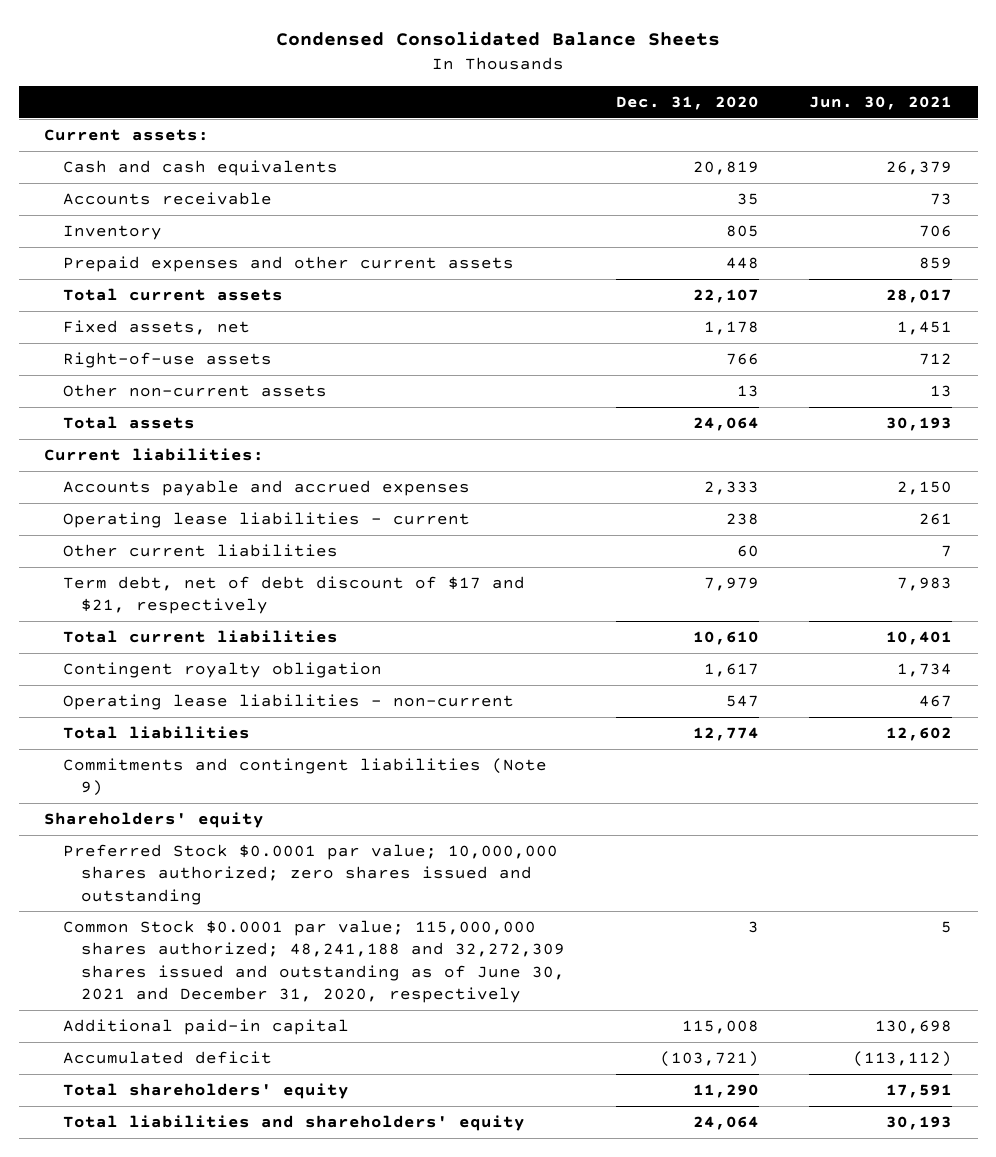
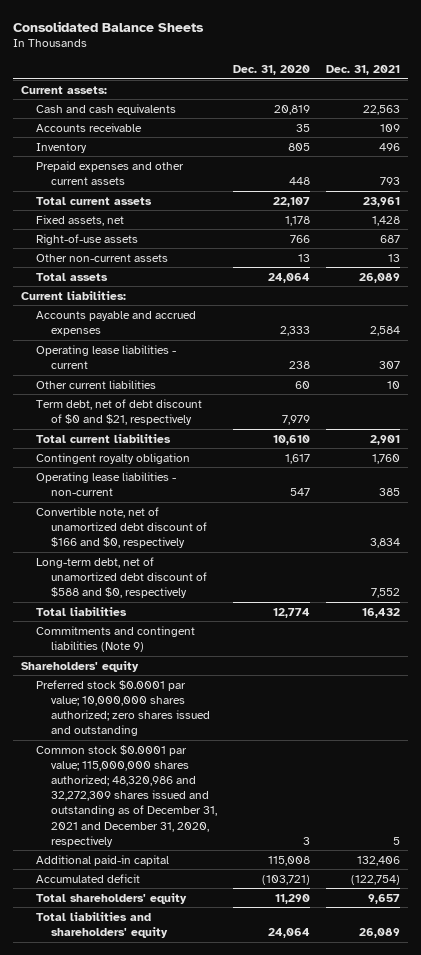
[276,31,721,47] Condensed Consolidated Balance Sheets -> [13,20,205,32] Consolidated Balance Sheets
[809,95,953,110] Jun. 30, 2021 -> none
none -> [326,65,401,76] Dec. 31, 2021
[62,575,525,615] Term debt, net of debt discount of $17 and $21, respectively -> [36,398,203,425] Term debt, net of debt discount of $0 and $21, respectively
none -> [36,506,208,549] Convertible note, net of unamortized debt discount of $166 and $0, respectively
none -> [36,556,208,599] Long-term debt, net of unamortized debt discount of $588 and $0, respectively
[62,843,558,905] Preferred Stock $0.0001 par value; 10,000,000 shares authorized; zero shares issued and outstanding -> [36,679,211,737] Preferred stock $0.0001 par value; 10,000,000 shares authorized; zero shares issued and outstanding
[62,919,566,1003] Common Stock $0.0001 par value; 115,000,000 shares authorized; 48,241,188 and 32,272,309 shares issued and outstanding as of June 30, 2021 and December 31, 2020, respectively -> [36,744,218,847] Common stock $0.0001 par value; 115,000,000 shares authorized; 48,320,986 and 32,272,309 shares issued and outstanding as of December 31, 2021 and December 31, 2020, respectively

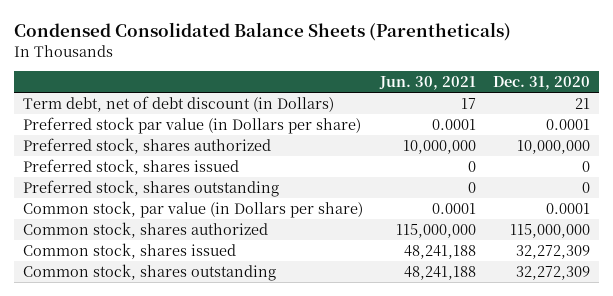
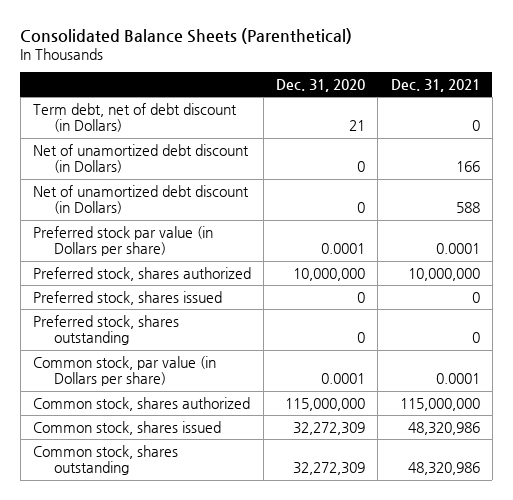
[13,21,511,41] Condensed Consolidated Balance Sheets (Parentheticals) -> [20,27,353,44] Consolidated Balance Sheets (Parenthetical)
[379,76,477,91] Jun. 30, 2021 -> none
none -> [390,78,480,92] Dec. 31, 2021
none -> [32,143,249,174] Net of unamortized debt discount (in Dollars)
none -> [32,184,249,215] Net of unamortized debt discount (in Dollars)

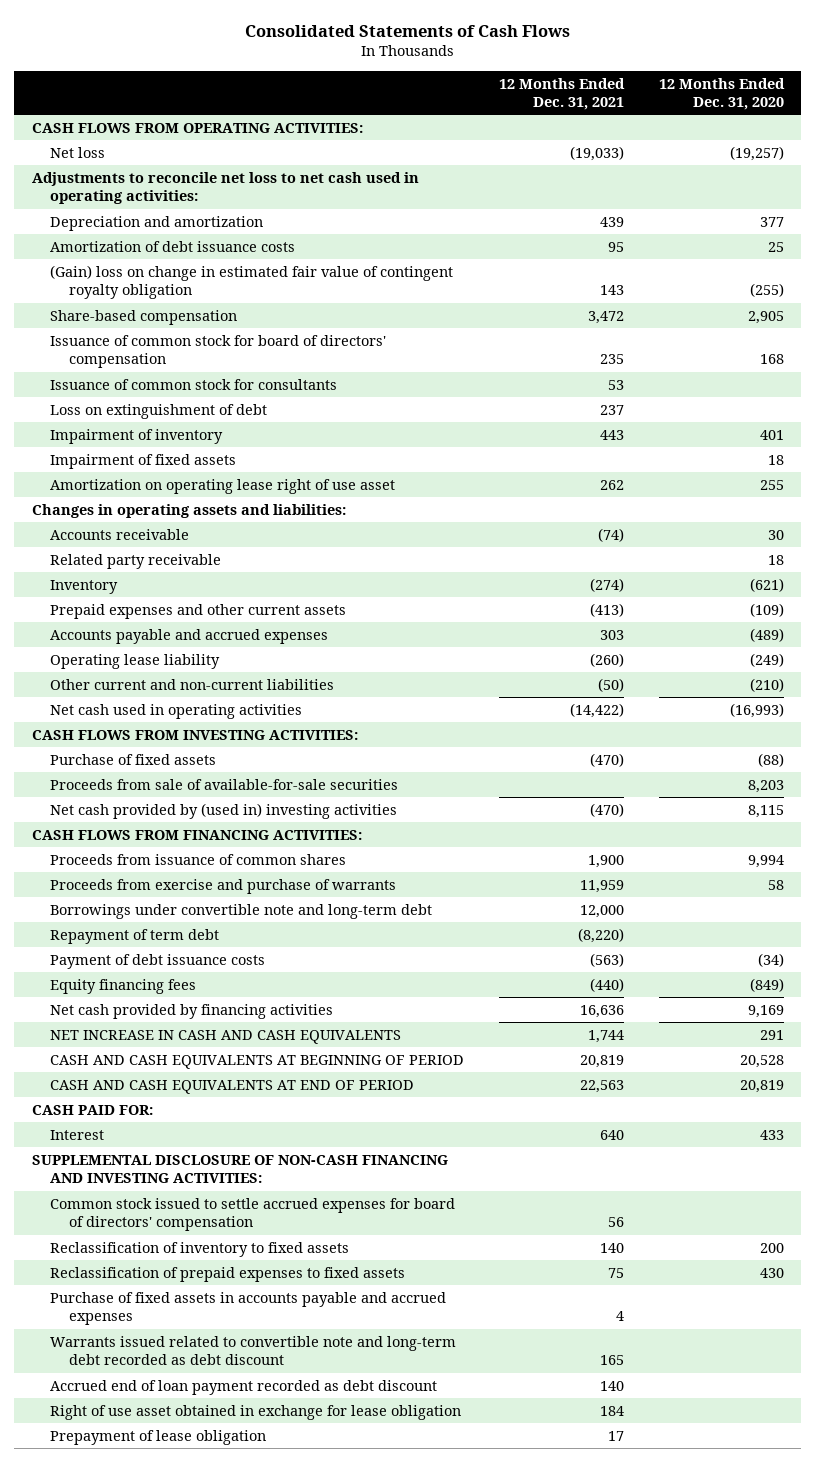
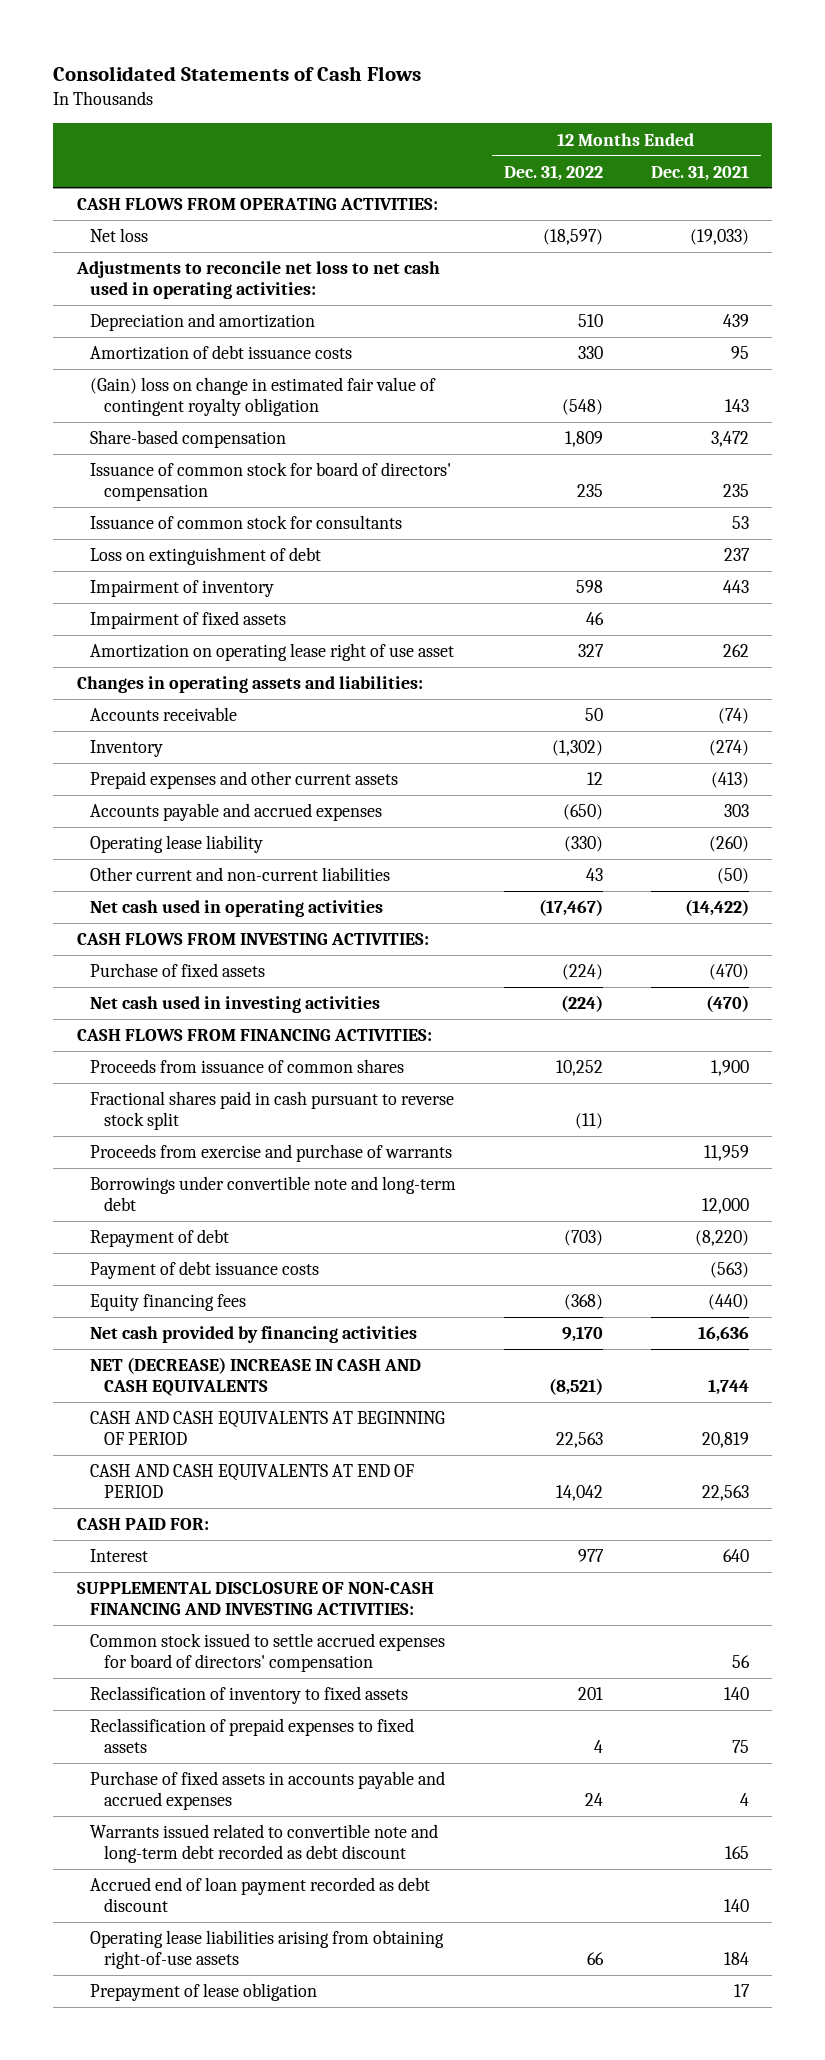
[658,77,785,111] 12 Months Ended Dec. 31, 2020 -> none
none -> [504,164,604,181] Dec. 31, 2022
[50,553,222,569] Related party receivable -> none
[50,778,399,790] Proceeds from sale of available-for-sale securities -> none
[50,802,398,819] Net cash provided by (used in) investing activities -> [90,996,381,1014] Net cash used in investing activities
none -> [90,1091,455,1131] Fractional shares paid in cash pursuant to reverse stock split
[50,928,220,944] Repayment of term debt -> [90,1229,230,1248] Repayment of debt
[50,1029,402,1044] NET INCREASE IN CASH AND CASH EQUIVALENTS -> [90,1357,422,1397] NET (DECREASE) INCREASE IN CASH AND CASH EQUIVALENTS
[50,1404,462,1420] Right of use asset obtained in exchange for lease obligation -> [90,1930,445,1970] Operating lease liabilities arising from obtaining right-of-use assets

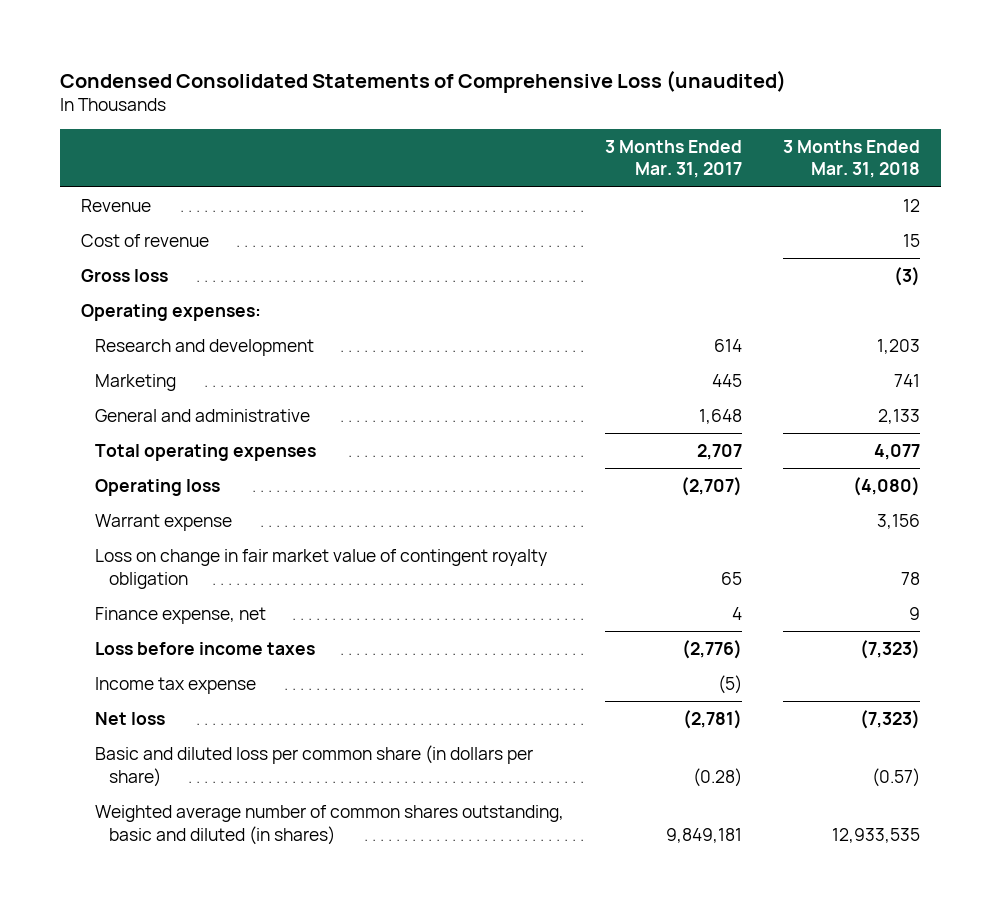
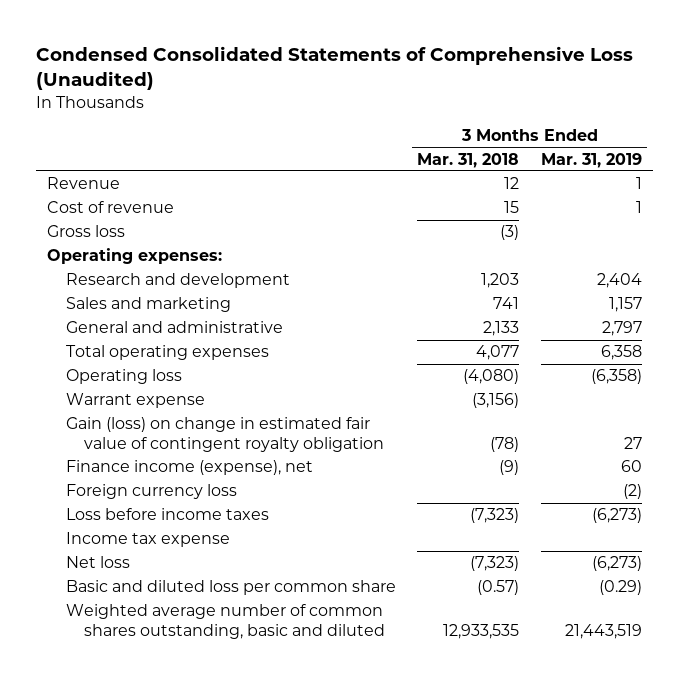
[60,69,787,93] Condensed Consolidated Statements of Comprehensive Loss (unaudited) -> [36,46,634,91] Condensed Consolidated Statements of Comprehensive Loss (Unaudited)
[605,139,743,179] 3 Months Ended Mar. 31, 2017 -> none
none -> [541,152,643,168] Mar. 31, 2019
[94,373,176,391] Marketing -> [65,297,231,313] Sales and marketing
[877,513,921,529] 3,156 -> [472,393,520,409] (3,156)
[94,548,547,589] Loss on change in fair market value of contingent royalty obligation -> [65,417,384,452] Gain (loss) on change in estimated fair value of contingent royalty obligation
[901,571,921,585] 78 -> [490,436,520,452] (78)
[94,606,266,624] Finance expense, net -> [65,460,313,476] Finance income (expense), net
[909,606,921,620] 9 -> [499,460,520,476] (9)
none -> [65,484,237,500] Foreign currency loss
[94,744,533,787] Basic and diluted loss per common share (in dollars per share) -> [65,580,396,596] Basic and diluted loss per common share
[94,804,564,845] Weighted average number of common shares outstanding, basic and diluted (in shares) -> [65,604,385,639] Weighted average number of common shares outstanding, basic and diluted

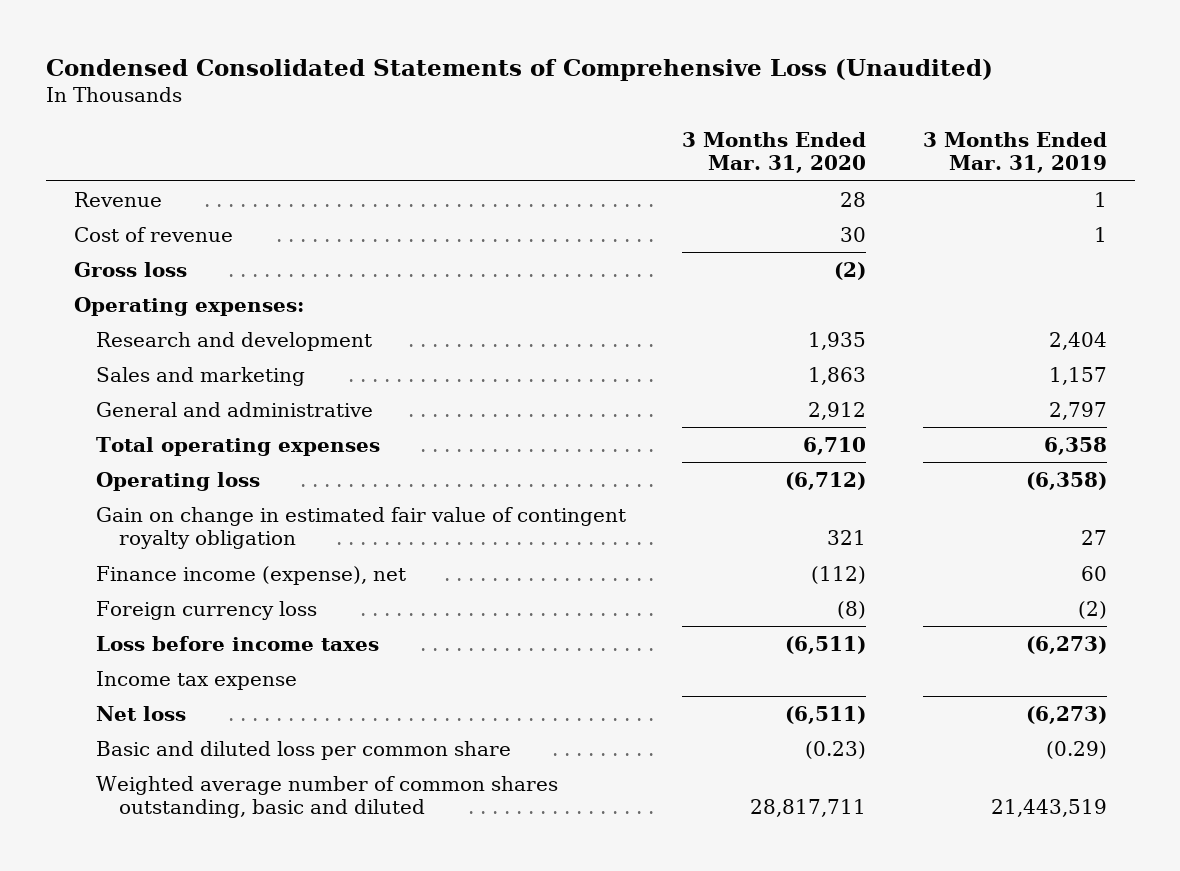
[417,152,520,168] Mar. 31, 2018 -> none
none -> [682,131,867,174] 3 Months Ended Mar. 31, 2020
[65,393,205,409] Warrant expense -> none
[65,417,384,452] Gain (loss) on change in estimated fair value of contingent royalty obligation -> [96,506,627,550] Gain on change in estimated fair value of contingent royalty obligation

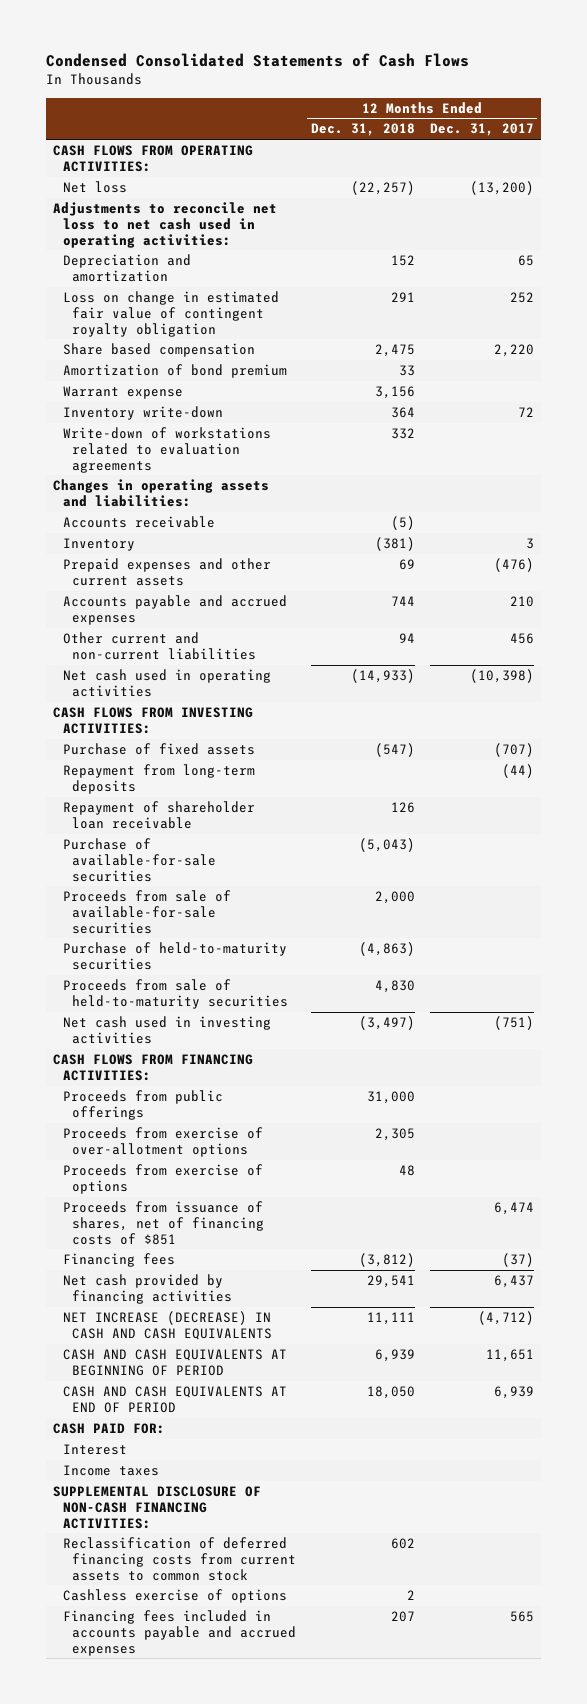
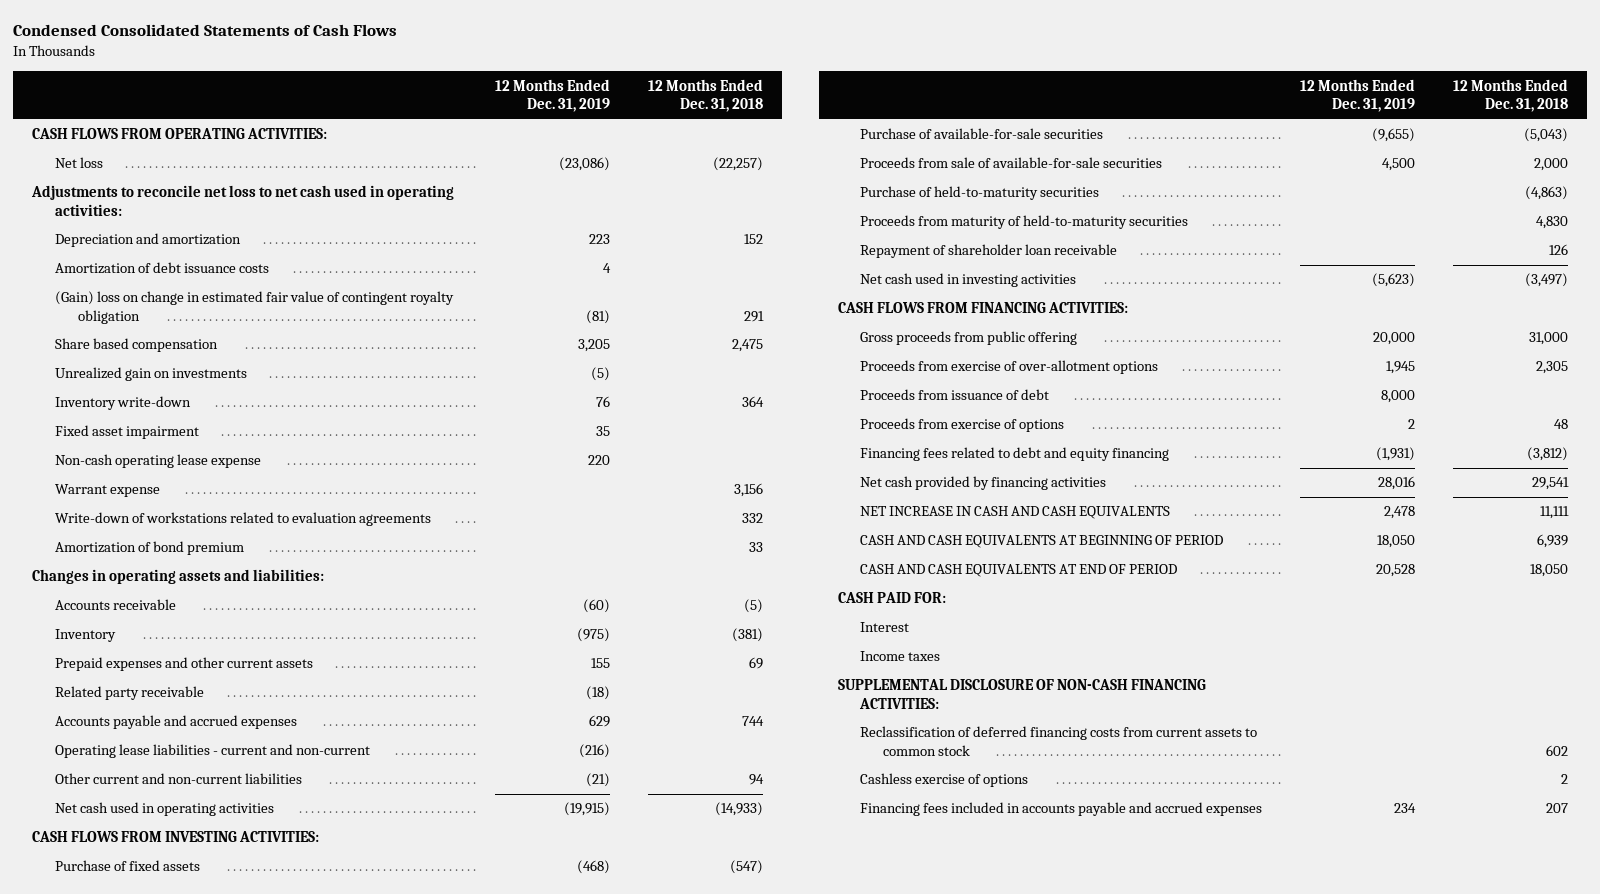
[429,123,534,137] Dec. 31, 2017 -> none
none -> [494,78,610,113] 12 Months Ended Dec. 31, 2019
none -> [54,262,269,275] Amortization of debt issuance costs
[62,291,279,337] Loss on change in estimated fair value of contingent royalty obligation -> [54,291,454,325] (Gain) loss on change in estimated fair value of contingent royalty obligation
none -> [54,367,247,382] Unrealized gain on investments
none -> [54,425,199,440] Fixed asset impairment
none -> [54,454,261,469] Non-cash operating lease expense
[62,386,183,400] Warrant expense -> [54,484,160,498] Warrant expense
[62,364,287,379] Amortization of bond premium -> [54,541,244,556] Amortization of bond premium
none -> [54,686,204,701] Related party receivable
none -> [54,744,370,759] Operating lease liabilities - current and non-current
[62,764,255,794] Repayment from long-term deposits -> none
[62,979,289,1009] Proceeds from sale of held-to-maturity securities -> [860,215,1189,230] Proceeds from maturity of held-to-maturity securities
[62,801,255,829] Repayment of shareholder loan receivable -> [860,244,1118,259] Repayment of shareholder loan receivable
[62,1090,223,1120] Proceeds from public offerings -> [860,331,1078,346] Gross proceeds from public offering
none -> [860,389,1050,401] Proceeds from issuance of debt
[62,1201,265,1245] Proceeds from issuance of shares, net of financing costs of $851 -> none
[62,1253,175,1268] Financing fees -> [860,447,1170,462] Financing fees related to debt and equity financing
[62,1311,273,1340] NET INCREASE (DECREASE) IN CASH AND CASH EQUIVALENTS -> [860,506,1171,520] NET INCREASE IN CASH AND CASH EQUIVALENTS

